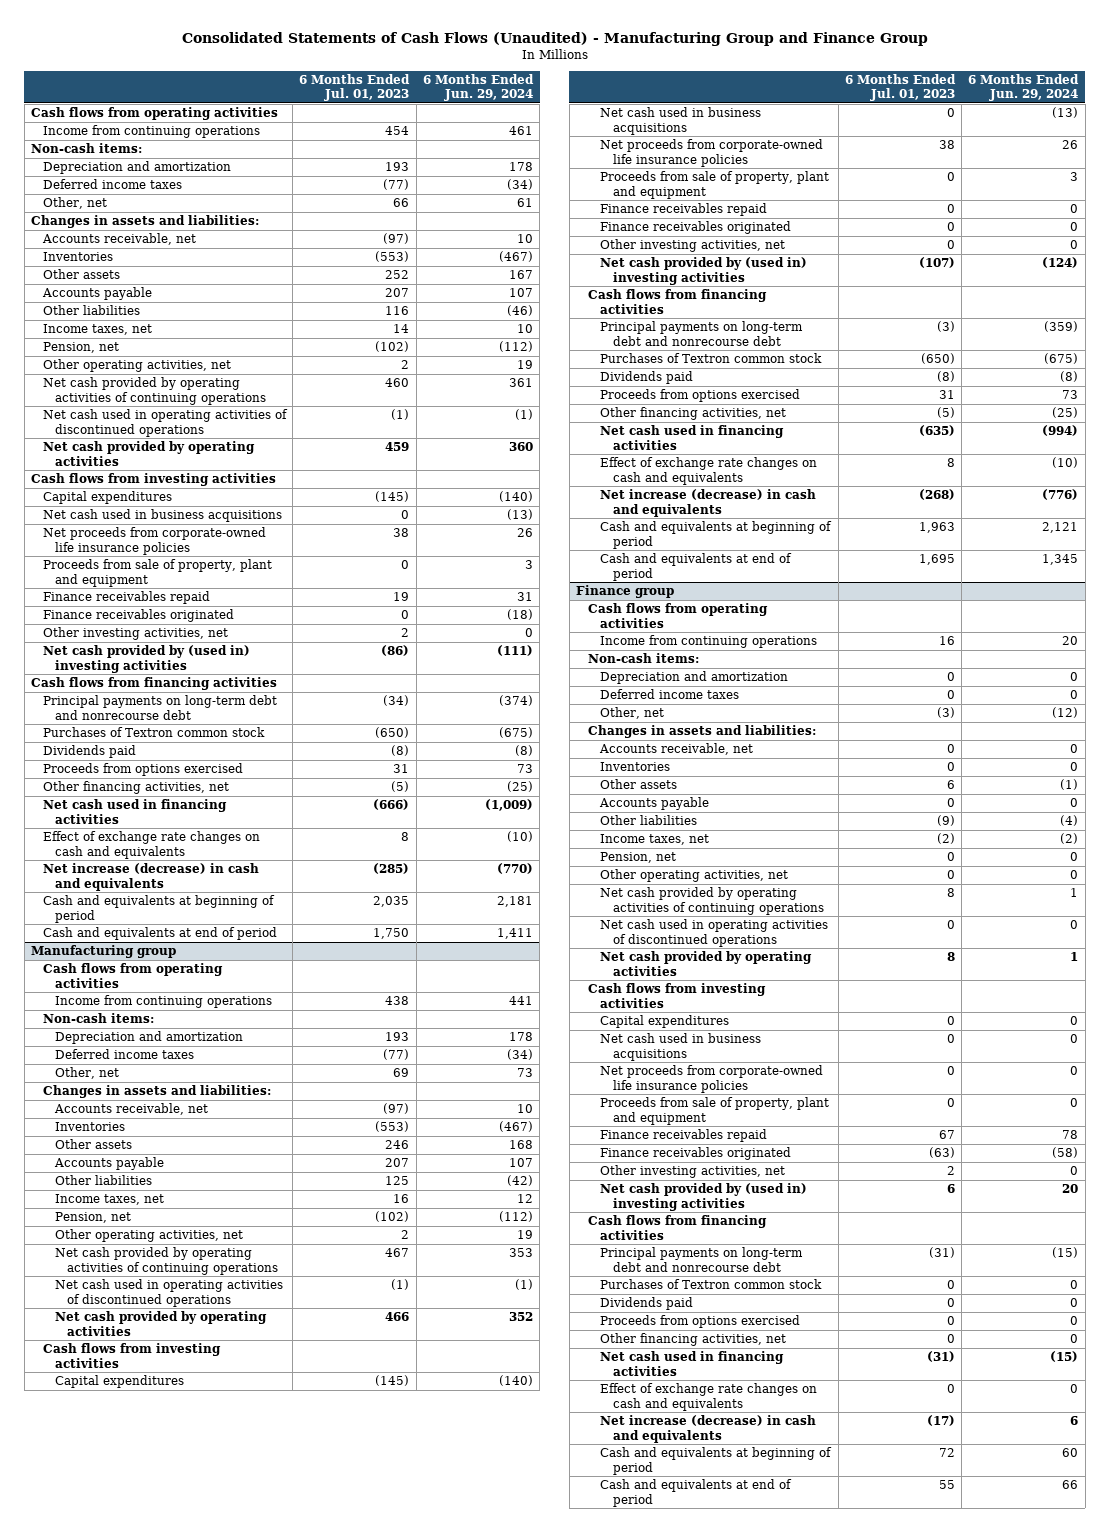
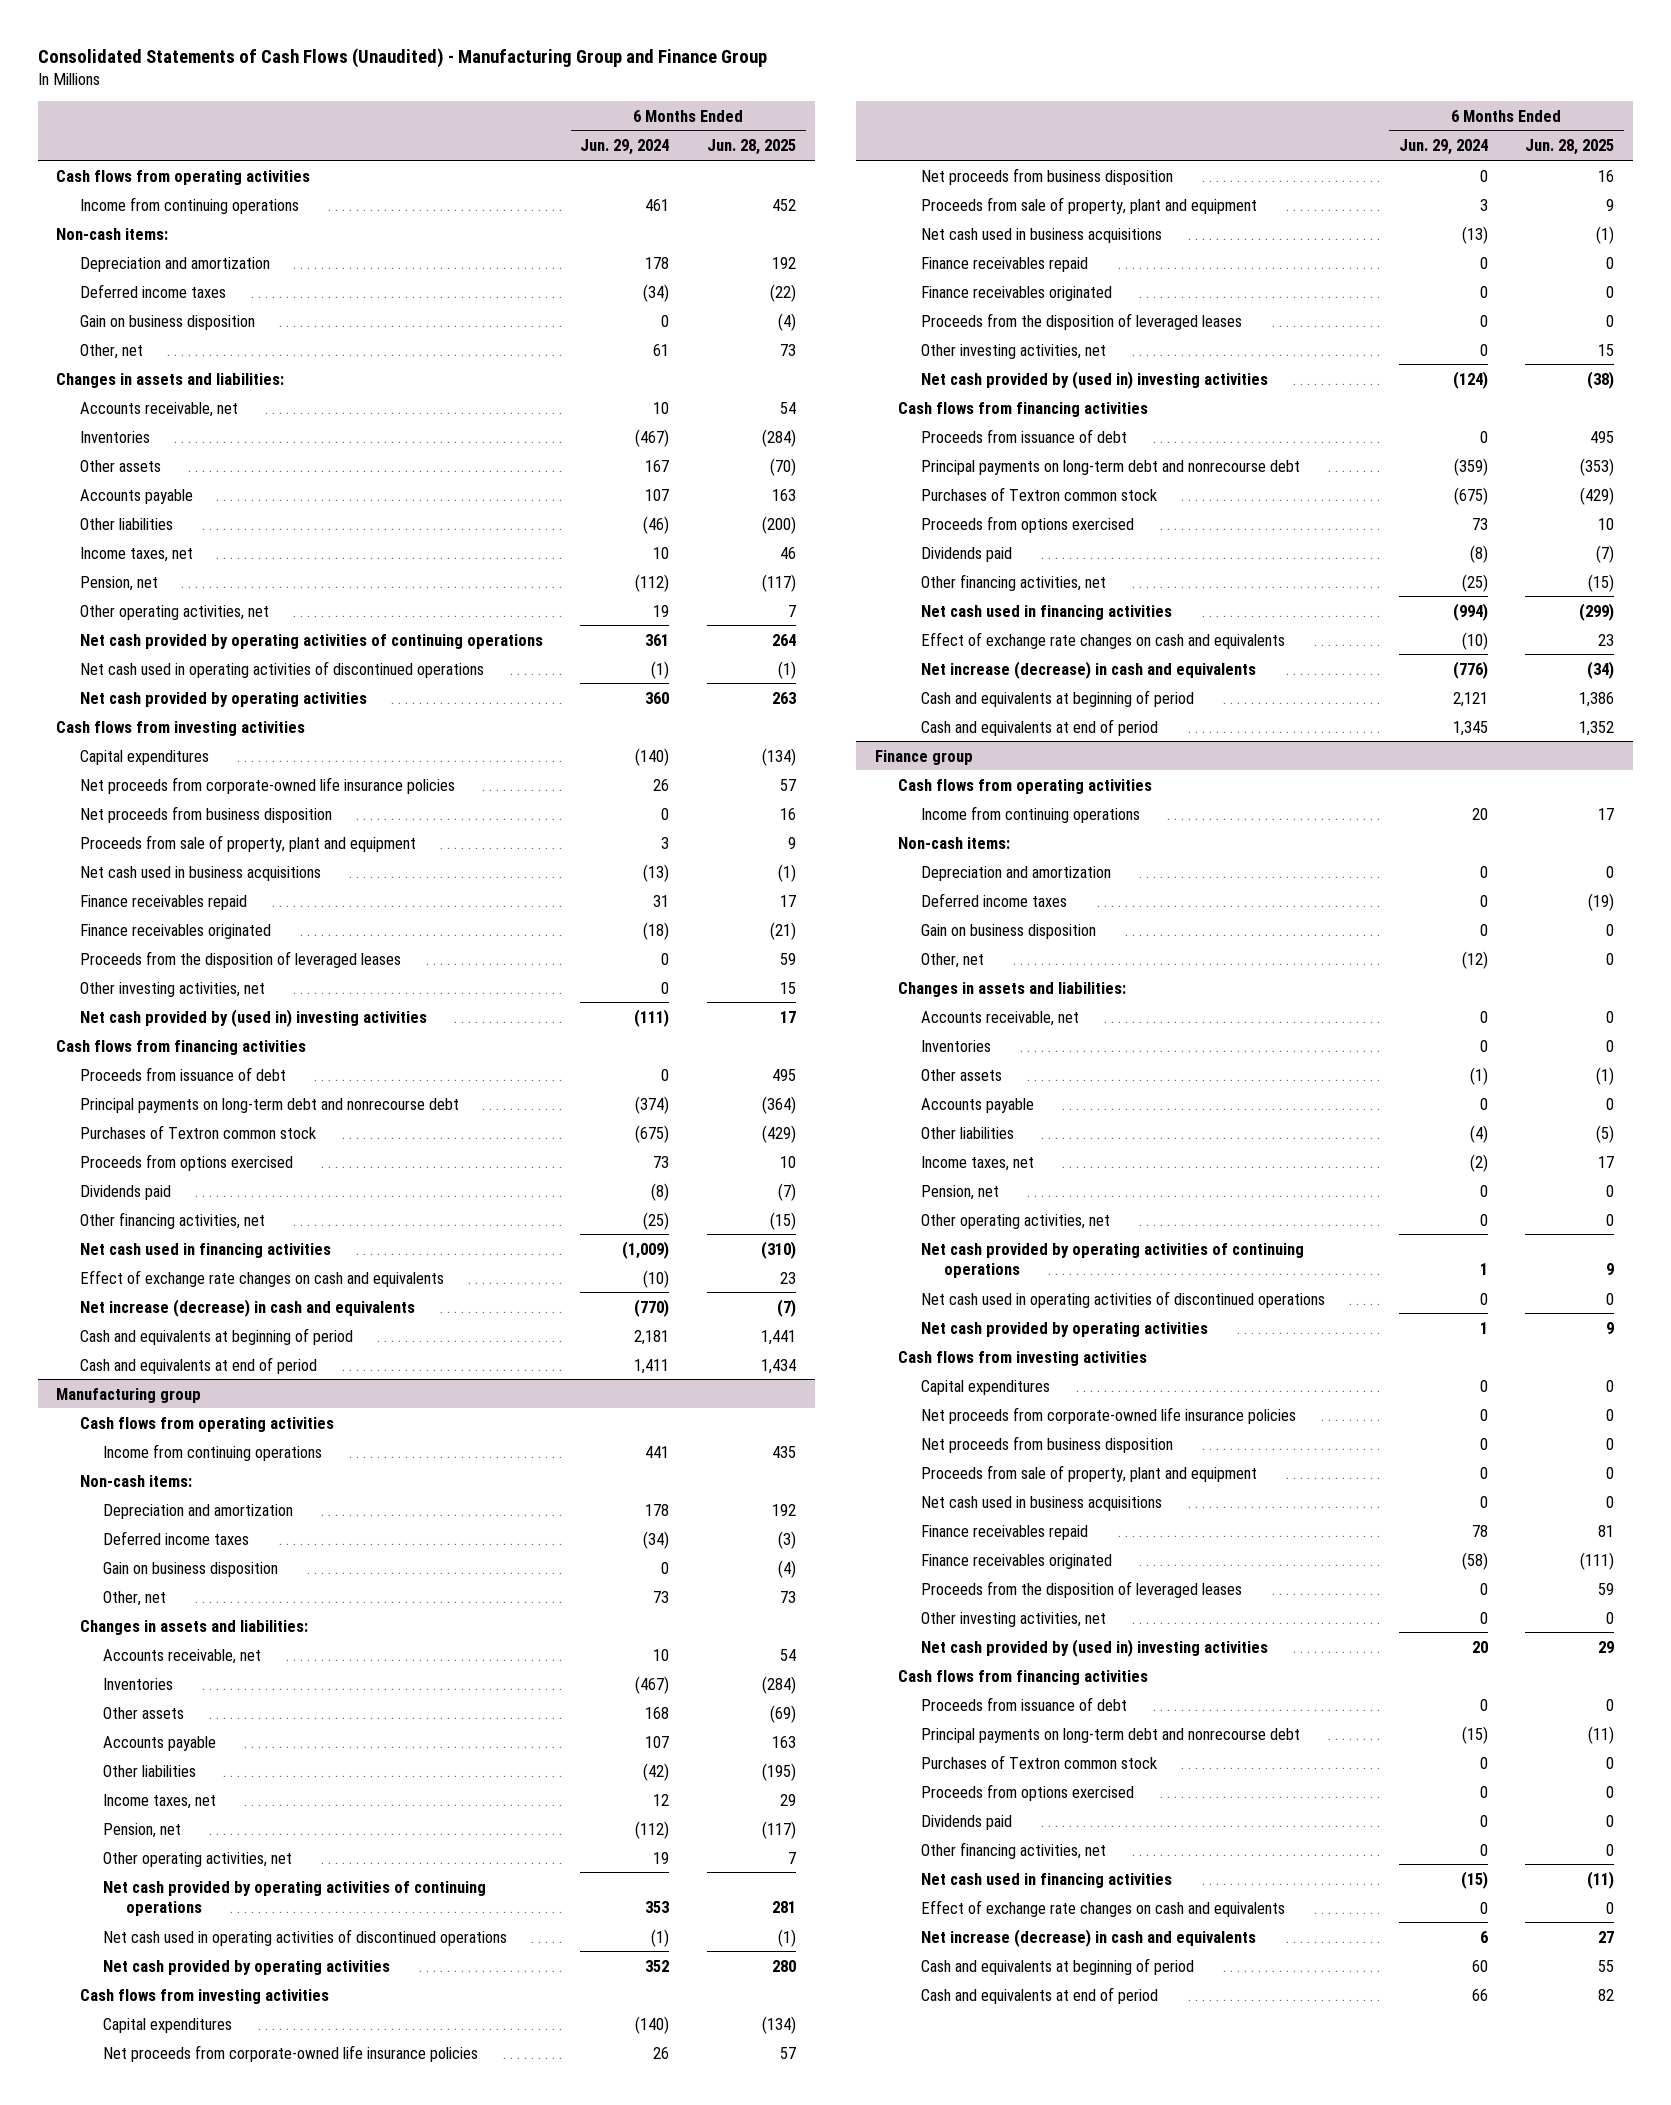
[299,74,411,102] 6 Months Ended Jul. 01, 2023 -> none
none -> [707,139,797,156] Jun. 28, 2025
none -> [79,314,255,330] Gain on business disposition
none -> [79,805,332,823] Net proceeds from business disposition
[42,509,282,523] Net cash used in business acquisitions -> [79,865,321,881] Net cash used in business acquisitions
none -> [79,950,401,968] Proceeds from the disposition of leveraged leases
none -> [79,1066,286,1081] Proceeds from issuance of debt
[42,745,136,759] Dividends paid -> [79,1184,171,1200] Dividends paid
none -> [102,1561,278,1577] Gain on business disposition
none -> [921,167,1174,185] Net proceeds from business disposition
[600,107,762,135] Net cash used in business acquisitions -> [921,227,1163,243] Net cash used in business acquisitions
none -> [921,312,1243,330] Proceeds from the disposition of leveraged leases
none -> [921,428,1128,443] Proceeds from issuance of debt
[600,371,694,385] Dividends paid -> [921,546,1013,562] Dividends paid
none -> [921,923,1097,939] Gain on business disposition
none -> [921,1435,1174,1453] Net proceeds from business disposition
[600,1033,762,1061] Net cash used in business acquisitions -> [921,1495,1163,1511] Net cash used in business acquisitions
none -> [921,1580,1243,1598] Proceeds from the disposition of leveraged leases
none -> [921,1696,1128,1711] Proceeds from issuance of debt
[600,1297,694,1311] Dividends paid -> [921,1814,1013,1830] Dividends paid

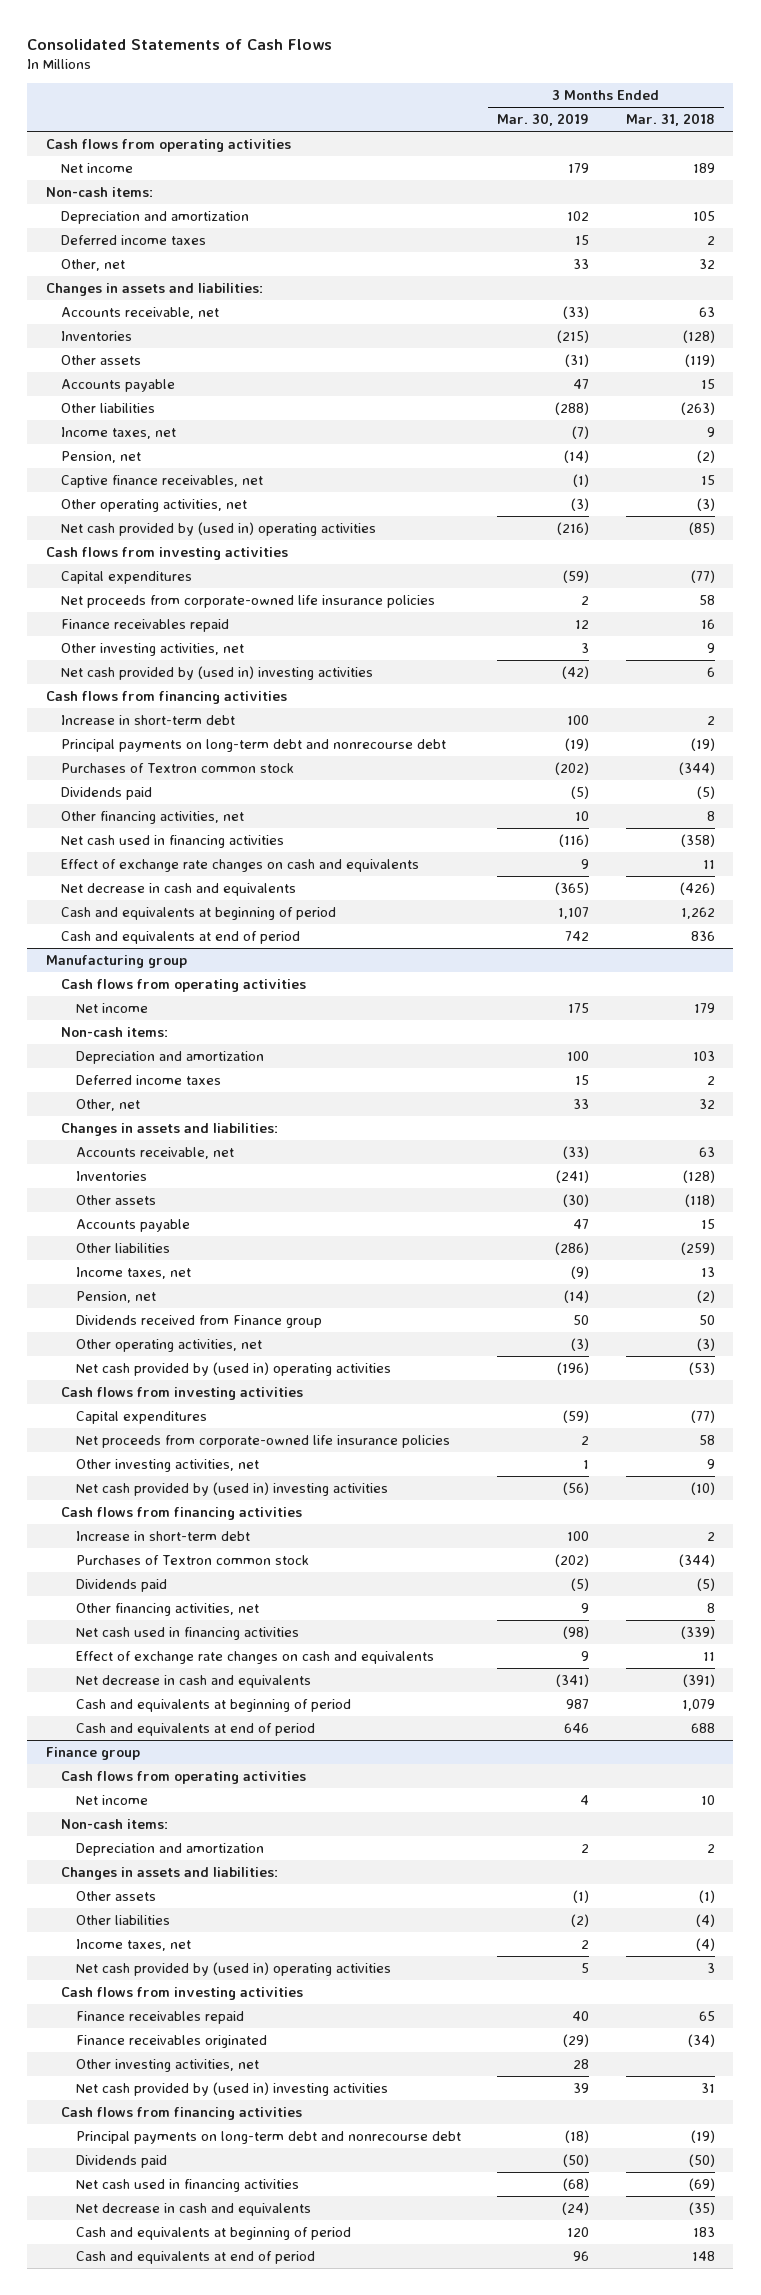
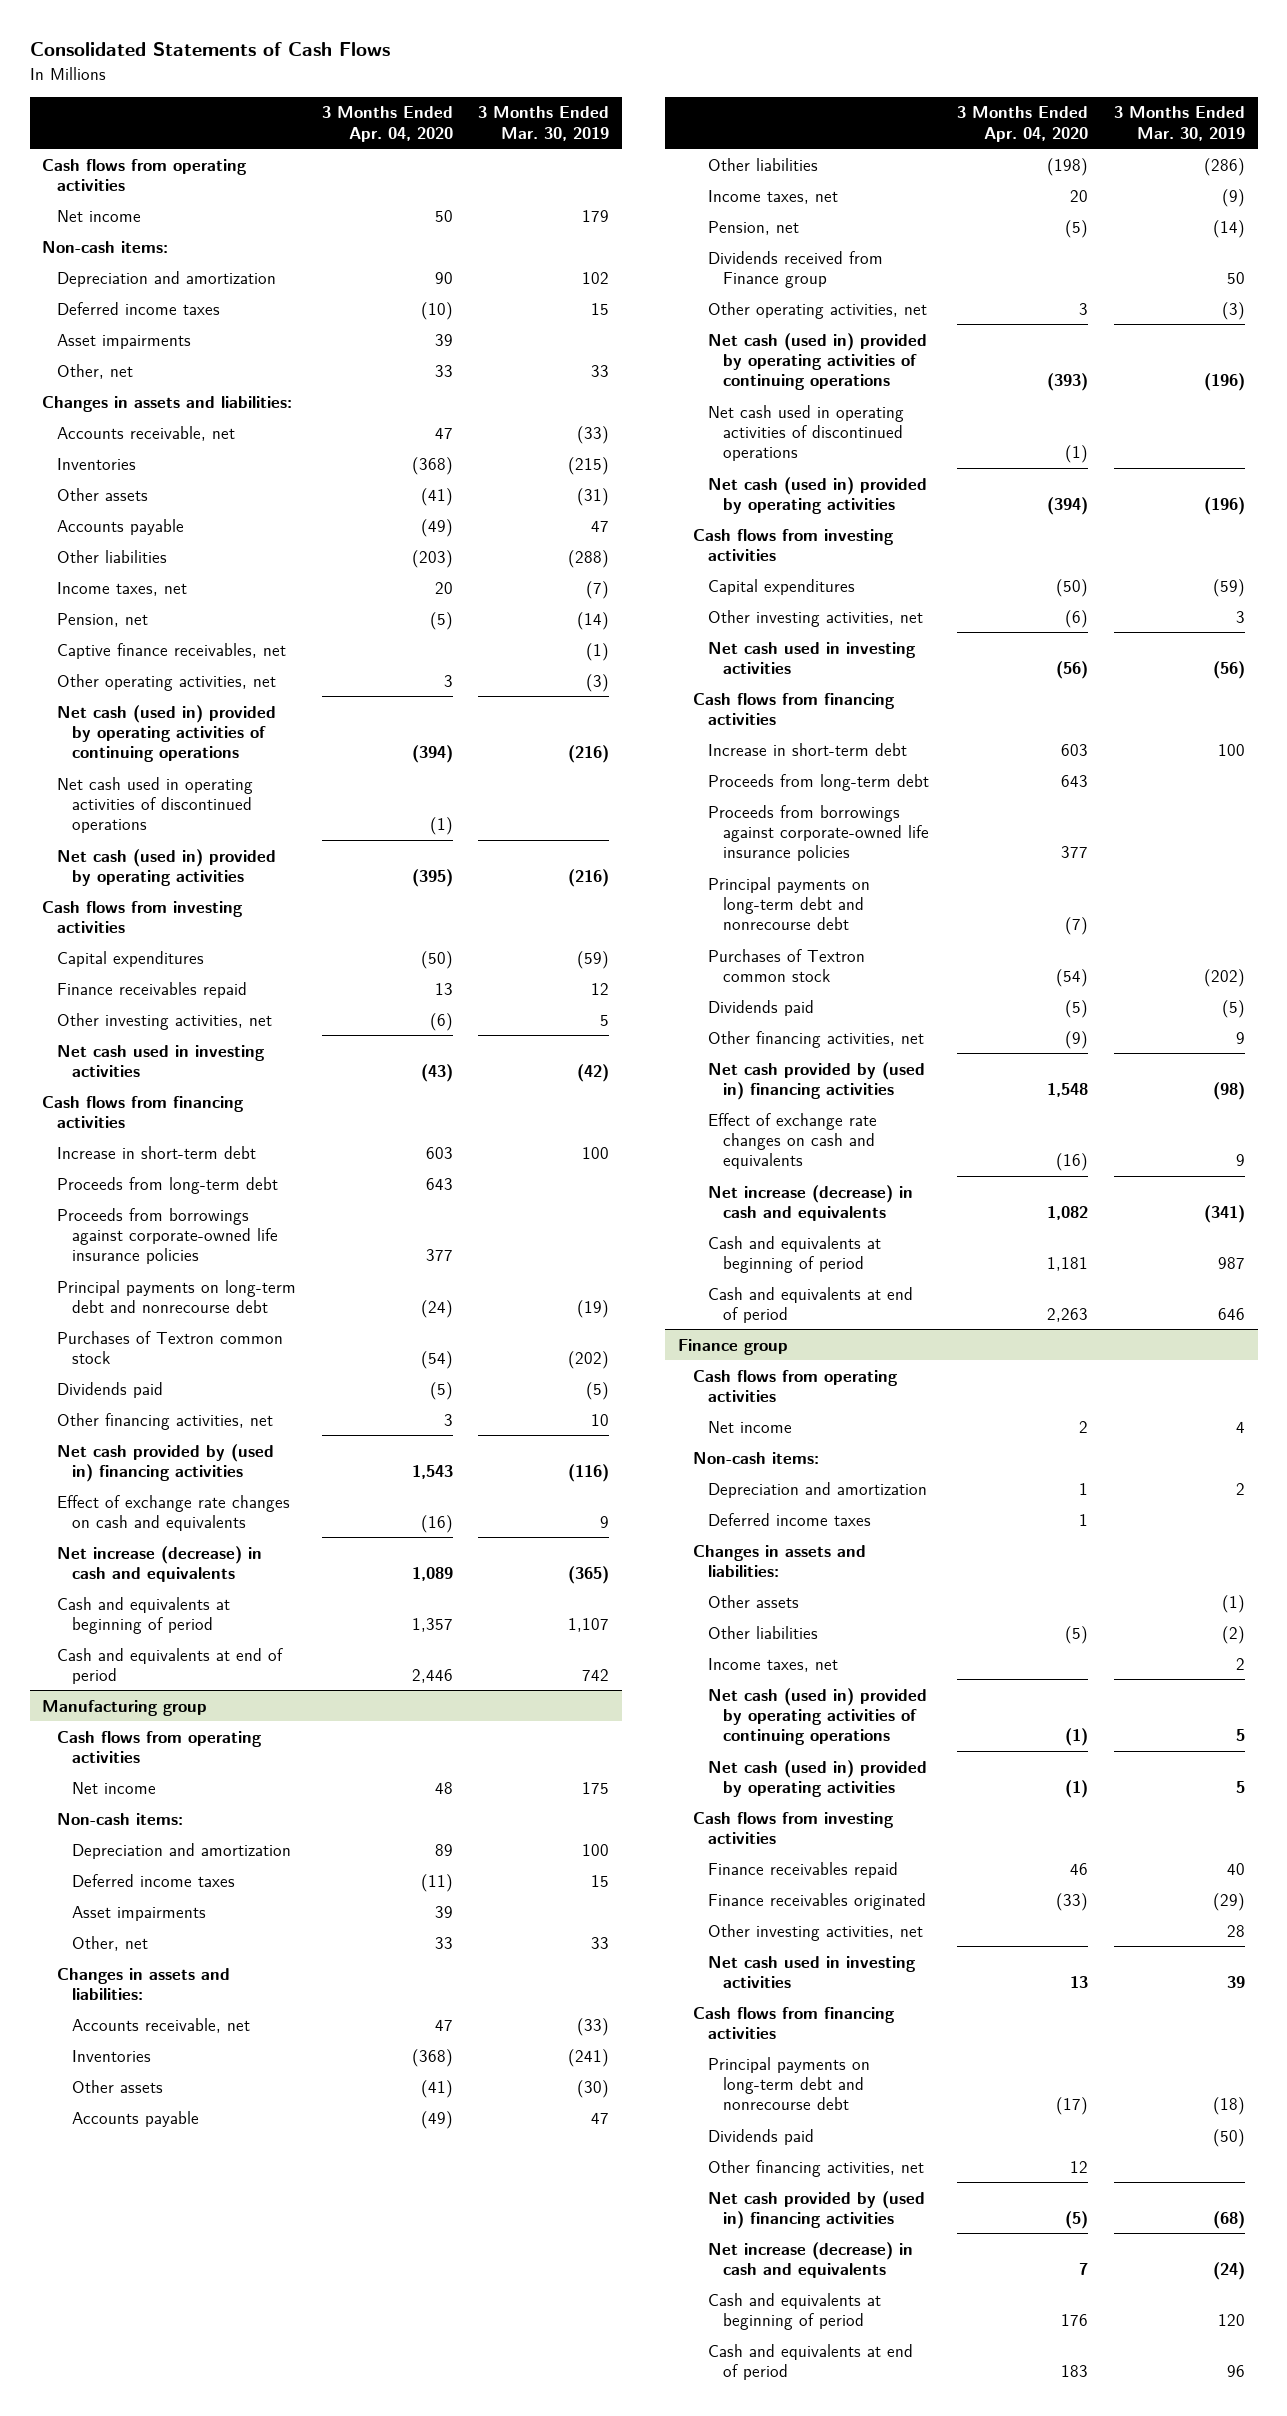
[625,113,715,127] Mar. 31, 2018 -> none
none -> [321,106,453,142] 3 Months Ended Apr. 04, 2020
none -> [57,333,192,349] Asset impairments
none -> [57,704,277,763] Net cash (used in) provided by operating activities of continuing operations
none -> [57,776,254,834] Net cash used in operating activities of discontinued operations
[60,521,376,536] Net cash provided by (used in) operating activities -> [57,848,277,886] Net cash (used in) provided by operating activities
[60,594,435,608] Net proceeds from corporate-owned life insurance policies -> none
[581,642,590,653] 3 -> [600,1014,610,1026] 5
[60,665,373,680] Net cash provided by (used in) investing activities -> [57,1044,266,1077] Net cash used in investing activities
none -> [57,1176,279,1194] Proceeds from long-term debt
none -> [57,1207,279,1265] Proceeds from borrowings against corporate-owned life insurance policies
[60,834,284,848] Net cash used in financing activities -> [57,1443,275,1482] Net cash provided by (used in) financing activities
[60,882,296,896] Net decrease in cash and equivalents -> [57,1545,263,1582] Net increase (decrease) in cash and equivalents
none -> [72,1905,207,1921] Asset impairments
none -> [707,332,927,391] Net cash (used in) provided by operating activities of continuing operations
none -> [707,404,904,462] Net cash used in operating activities of discontinued operations
[75,1361,391,1376] Net cash provided by (used in) operating activities -> [707,476,927,514] Net cash (used in) provided by operating activities
[75,1434,450,1448] Net proceeds from corporate-owned life insurance policies -> none
[583,1459,590,1469] 1 -> [1235,610,1245,623] 3
[75,1481,388,1496] Net cash provided by (used in) investing activities -> [707,641,916,674] Net cash used in investing activities
none -> [707,773,929,791] Proceeds from long-term debt
none -> [707,804,929,862] Proceeds from borrowings against corporate-owned life insurance policies
none -> [707,876,870,931] Principal payments on long-term debt and nonrecourse debt
[75,1626,299,1640] Net cash used in financing activities -> [707,1061,925,1100] Net cash provided by (used in) financing activities
[75,1674,311,1688] Net decrease in cash and equivalents -> [707,1184,913,1221] Net increase (decrease) in cash and equivalents
none -> [707,1512,871,1526] Deferred income taxes
none -> [707,1687,927,1746] Net cash (used in) provided by operating activities of continuing operations
[75,1961,391,1976] Net cash provided by (used in) operating activities -> [707,1759,927,1797] Net cash (used in) provided by operating activities
[75,2081,388,2096] Net cash provided by (used in) investing activities -> [707,1955,916,1988] Net cash used in investing activities
none -> [707,2159,924,2177] Other financing activities, net
[75,2178,299,2192] Net cash used in financing activities -> [707,2190,925,2229] Net cash provided by (used in) financing activities
[75,2202,311,2216] Net decrease in cash and equivalents -> [707,2241,913,2278] Net increase (decrease) in cash and equivalents

